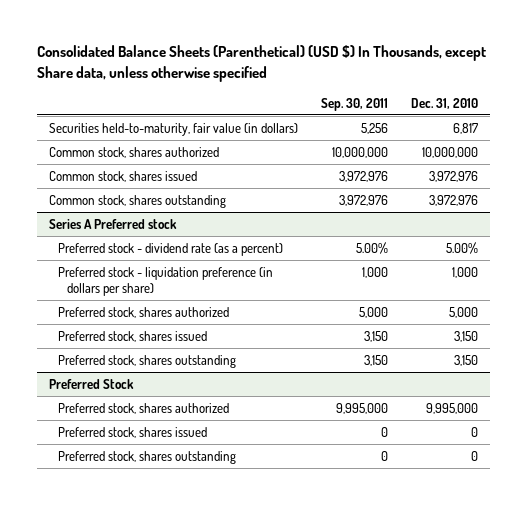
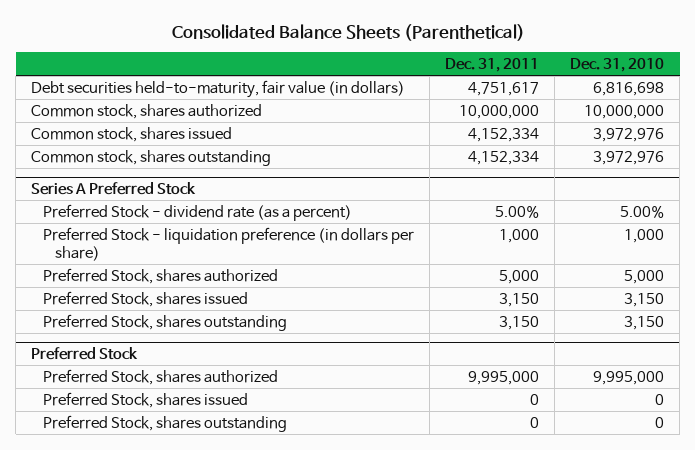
[37,45,487,82] Consolidated Balance Sheets (Parenthetical) (USD $) In Thousands, except Share data, unless otherwise specified -> [171,23,525,41] Consolidated Balance Sheets (Parenthetical)
[320,97,388,111] Sep. 30, 2011 -> none
none -> [445,57,540,72] Dec. 31, 2011
[48,122,298,136] Securities held-to-maturity, fair value (in dollars) -> [31,79,406,98] Debt securities held-to-maturity, fair value (in dollars)
[453,122,479,134] 6,817 -> [593,81,665,96] 6,816,698
[48,218,177,229] Series A Preferred stock -> [31,181,197,195] Series A Preferred Stock
[57,242,283,256] Preferred stock - dividend rate (as a percent) -> [43,203,353,221] Preferred Stock - dividend rate (as a percent)
[57,266,273,297] Preferred stock - liquidation preference (in dollars per share) -> [43,226,415,262] Preferred Stock - liquidation preference (in dollars per share)
[57,306,229,318] Preferred stock, shares authorized -> [43,267,279,284] Preferred Stock, shares authorized
[57,330,207,342] Preferred stock, shares issued -> [43,290,249,307] Preferred Stock, shares issued
[57,354,236,368] Preferred stock, shares outstanding -> [43,313,288,331] Preferred Stock, shares outstanding
[57,402,229,414] Preferred stock, shares authorized -> [43,368,279,385] Preferred Stock, shares authorized
[57,426,207,438] Preferred stock, shares issued -> [43,391,249,408] Preferred Stock, shares issued
[57,450,236,464] Preferred stock, shares outstanding -> [43,414,288,432] Preferred Stock, shares outstanding

